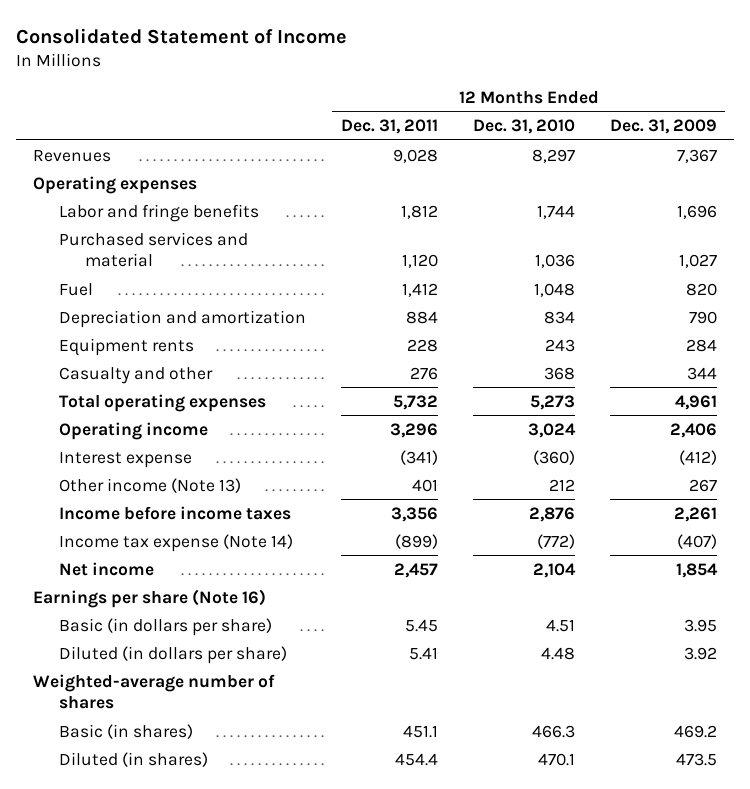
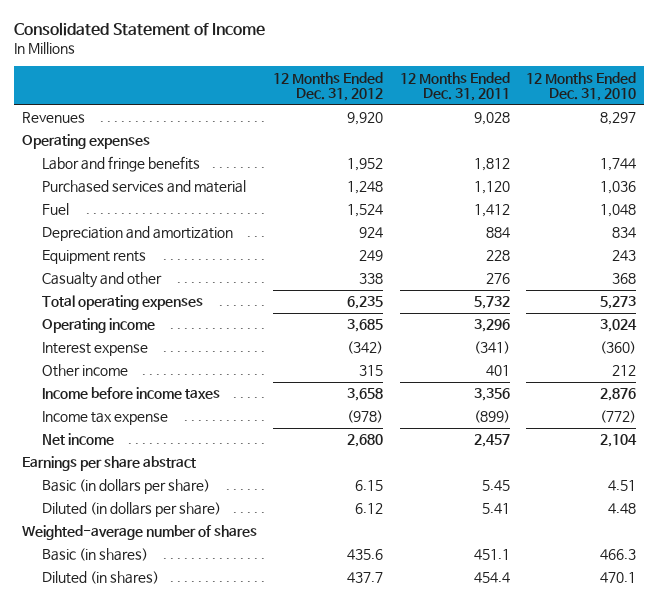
[609,119,717,135] Dec. 31, 2009 -> none
none -> [273,71,384,102] 12 Months Ended Dec. 31, 2012
[59,477,242,493] Other income (Note 13) -> [41,364,128,378] Other income
[59,533,294,552] Income tax expense (Note 14) -> [41,411,168,426] Income tax expense
[33,588,267,608] Earnings per share (Note 16) -> [22,456,197,472] Earnings per share abstract

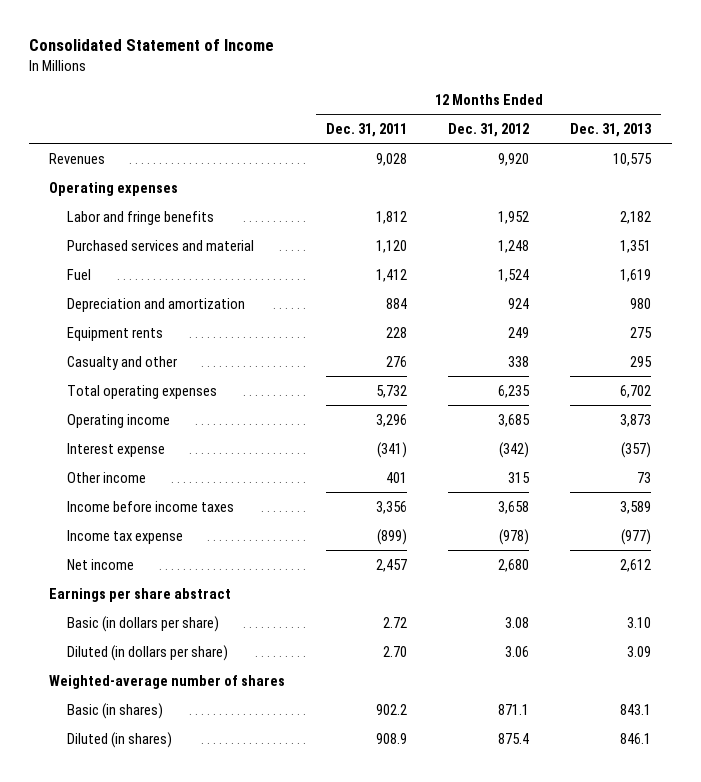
[525,71,636,102] 12 Months Ended Dec. 31, 2010 -> none
none -> [570,122,653,137] Dec. 31, 2013
[355,480,384,492] 6.15 -> [505,616,530,628] 3.08
[481,480,510,492] 5.45 -> [383,616,408,628] 2.72
[355,503,384,515] 6.12 -> [505,645,530,657] 3.06
[481,503,510,515] 5.41 -> [383,645,408,657] 2.70
[347,549,384,561] 435.6 -> [498,703,530,715] 871.1
[473,549,510,561] 451.1 -> [376,703,408,715] 902.2
[347,572,384,584] 437.7 -> [498,732,530,744] 875.4
[473,572,510,584] 454.4 -> [376,732,408,744] 908.9

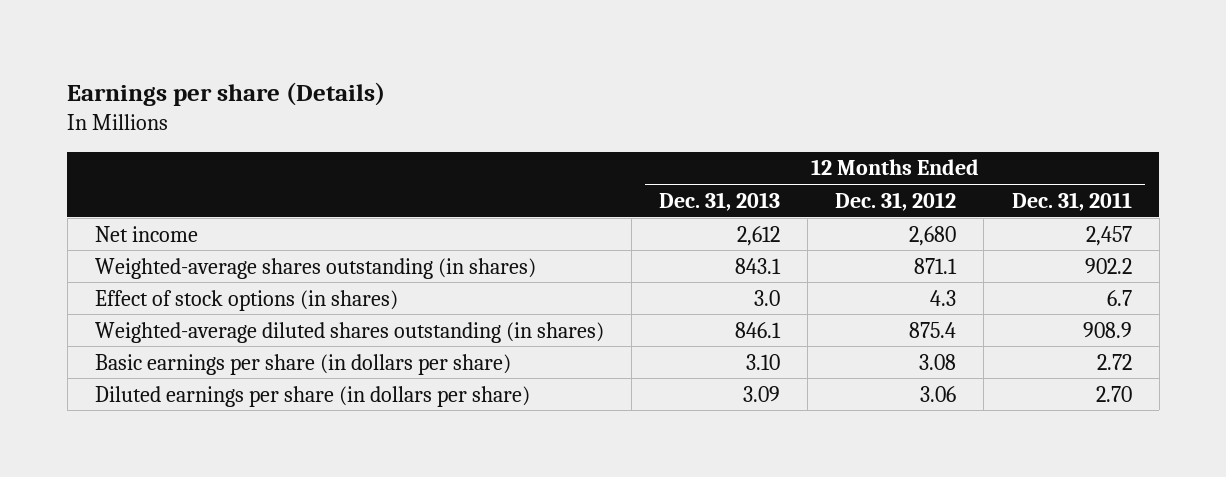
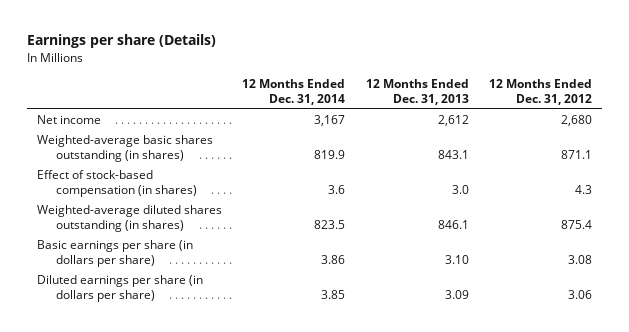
[1011,191,1132,211] Dec. 31, 2011 -> none
none -> [242,78,346,105] 12 Months Ended Dec. 31, 2014
[94,257,536,279] Weighted-average shares outstanding (in shares) -> [36,135,213,163] Weighted-average basic shares outstanding (in shares)
[94,289,398,311] Effect of stock options (in shares) -> [36,170,197,198] Effect of stock-based compensation (in shares)

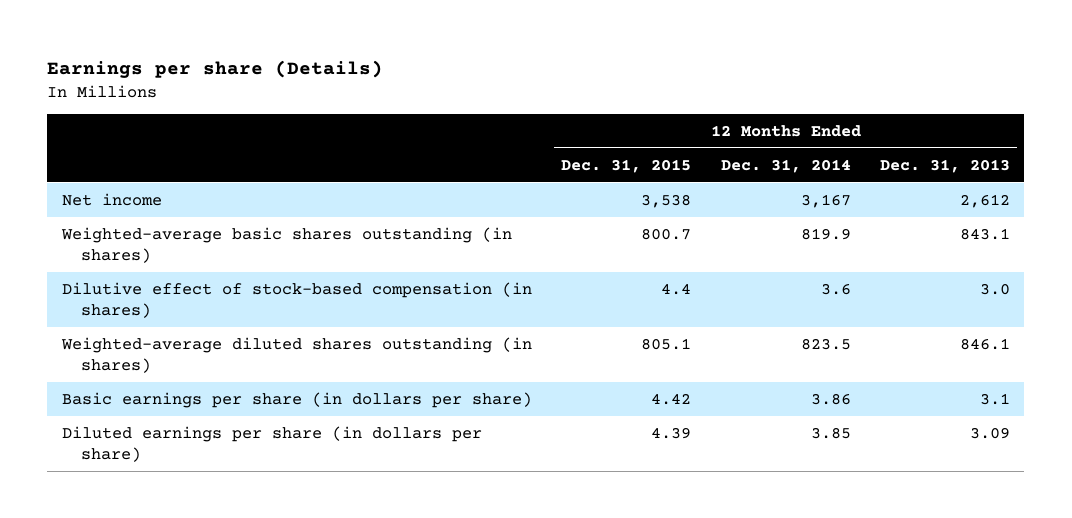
[489,78,593,105] 12 Months Ended Dec. 31, 2012 -> none
none -> [561,158,692,173] Dec. 31, 2015
[36,170,197,198] Effect of stock-based compensation (in shares) -> [61,282,532,319] Dilutive effect of stock-based compensation (in shares)
[444,255,469,265] 3.10 -> [979,393,1010,406] 3.1

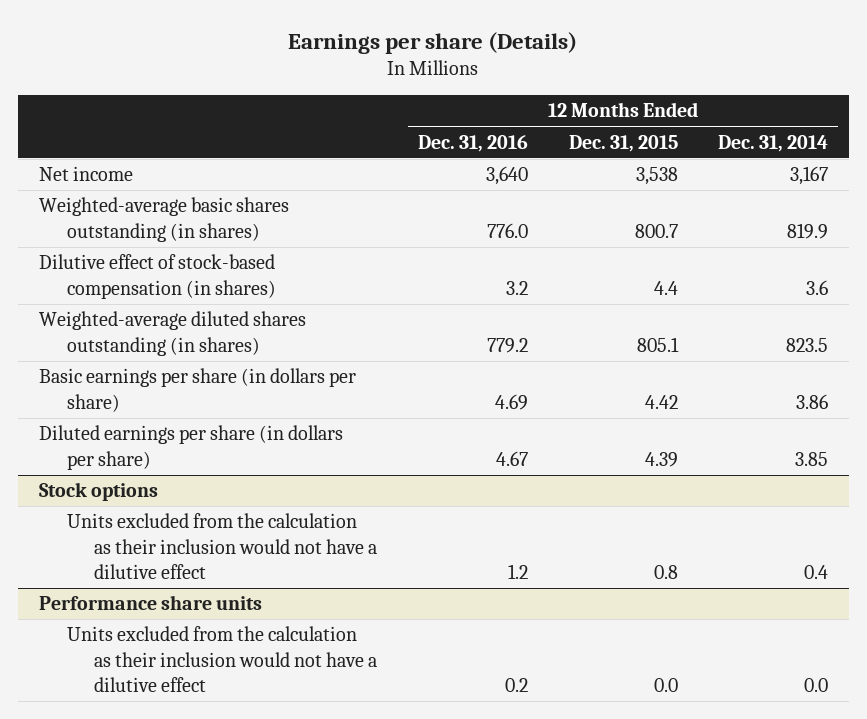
[879,158,1010,173] Dec. 31, 2013 -> none
none -> [418,134,529,152] Dec. 31, 2016
none -> [38,482,158,502] Stock options
none -> [66,513,378,580] Units excluded from the calculation as their inclusion would not have a dilutive effect
none -> [38,595,262,611] Performance share units
none -> [66,626,378,693] Units excluded from the calculation as their inclusion would not have a dilutive effect

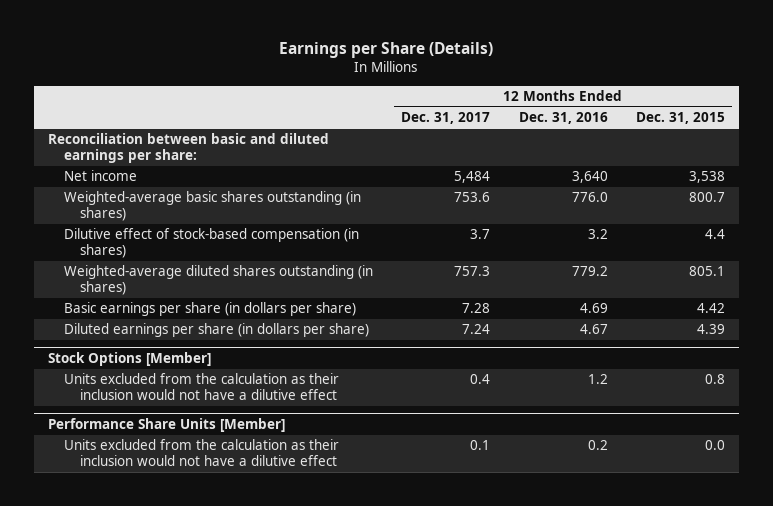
[288,31,578,54] Earnings per share (Details) -> [279,42,494,59] Earnings per Share (Details)
[718,134,829,152] Dec. 31, 2014 -> none
none -> [401,112,491,125] Dec. 31, 2017
none -> [48,133,330,164] Reconciliation between basic and diluted earnings per share:
[38,482,158,502] Stock options -> [48,352,212,367] Stock Options [Member]
[38,595,262,611] Performance share units -> [48,418,286,433] Performance Share Units [Member]

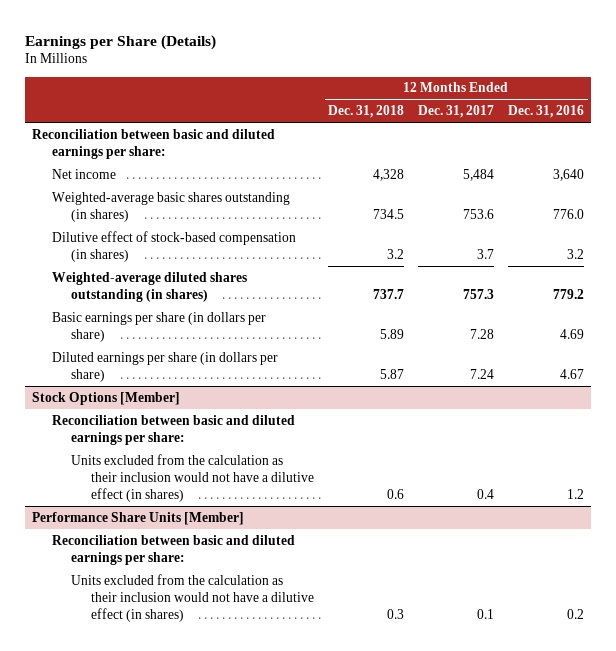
[635,112,725,125] Dec. 31, 2015 -> none
none -> [328,105,405,119] Dec. 31, 2018
none -> [51,414,295,445] Reconciliation between basic and diluted earnings per share:
[63,373,339,401] Units excluded from the calculation as their inclusion would not have a dilutive effect -> [71,453,315,503] Units excluded from the calculation as their inclusion would not have a dilutive effect (in shares)
none -> [51,534,295,565] Reconciliation between basic and diluted earnings per share:
[63,439,339,467] Units excluded from the calculation as their inclusion would not have a dilutive effect -> [71,573,315,623] Units excluded from the calculation as their inclusion would not have a dilutive effect (in shares)

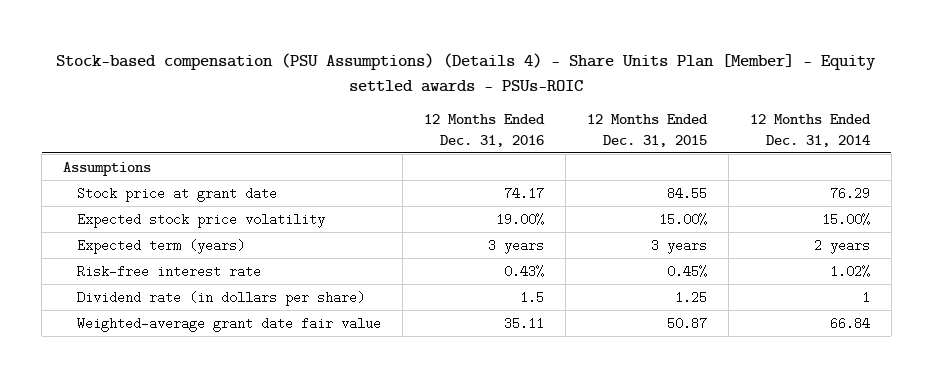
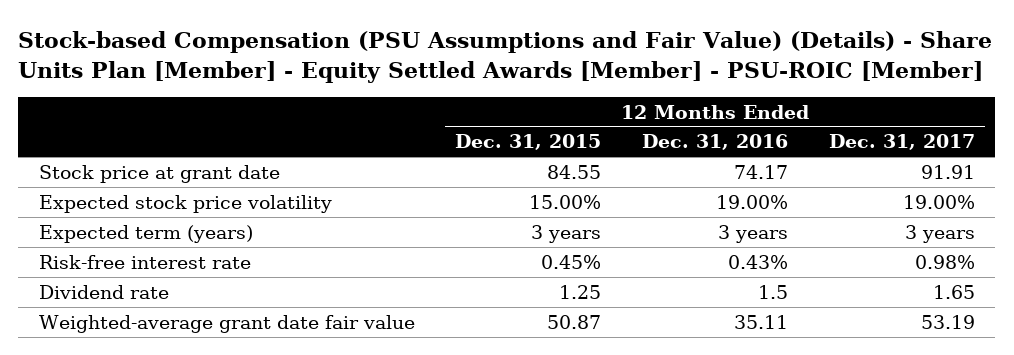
[56,53,877,92] Stock-based compensation (PSU Assumptions) (Details 4) - Share Units Plan [Member] - Equity settled awards - PSUs-ROIC -> [18,31,993,83] Stock-based Compensation (PSU Assumptions and Fair Value) (Details) - Share Units Plan [Member] - Equity Settled Awards [Member] - PSU-ROIC [Member]
[749,114,871,147] 12 Months Ended Dec. 31, 2014 -> none
none -> [828,134,975,151] Dec. 31, 2017
[63,161,152,176] Assumptions -> none
[77,290,366,306] Dividend rate (in dollars per share) -> [38,284,169,299] Dividend rate

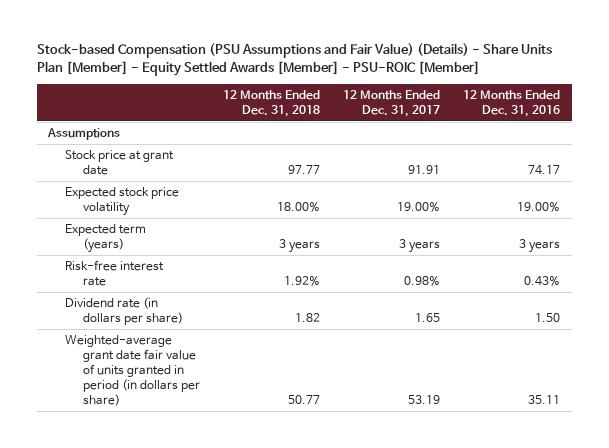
[455,134,602,151] Dec. 31, 2015 -> none
none -> [223,89,321,117] 12 Months Ended Dec. 31, 2018
none -> [47,128,121,141] Assumptions
[38,284,169,299] Dividend rate -> [65,297,183,326] Dividend rate (in dollars per share)
[758,284,789,299] 1.5 -> [535,313,561,323] 1.50
[38,314,415,333] Weighted-average grant date fair value -> [65,335,200,406] Weighted-average grant date fair value of units granted in period (in dollars per share)

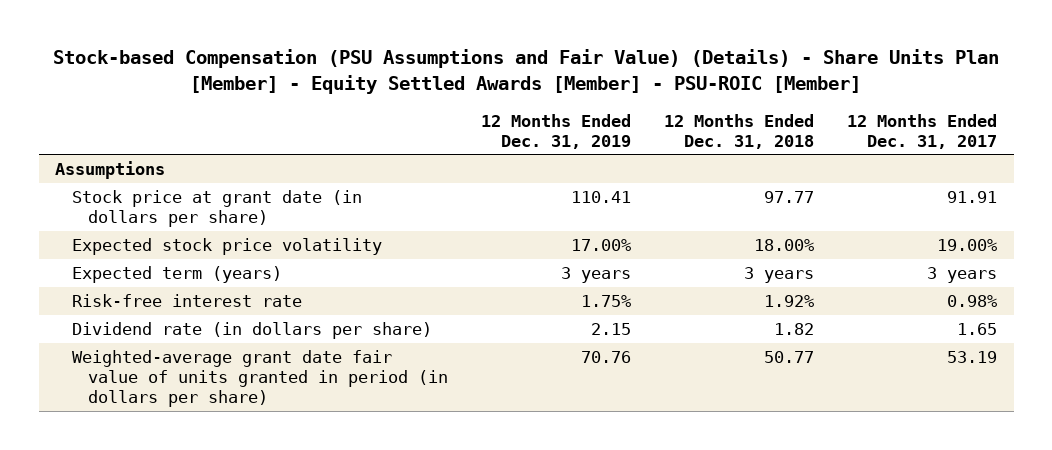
[463,89,561,117] 12 Months Ended Dec. 31, 2016 -> none
none -> [480,113,631,149] 12 Months Ended Dec. 31, 2019
[65,150,175,176] Stock price at grant date -> [71,189,362,227] Stock price at grant date (in dollars per share)

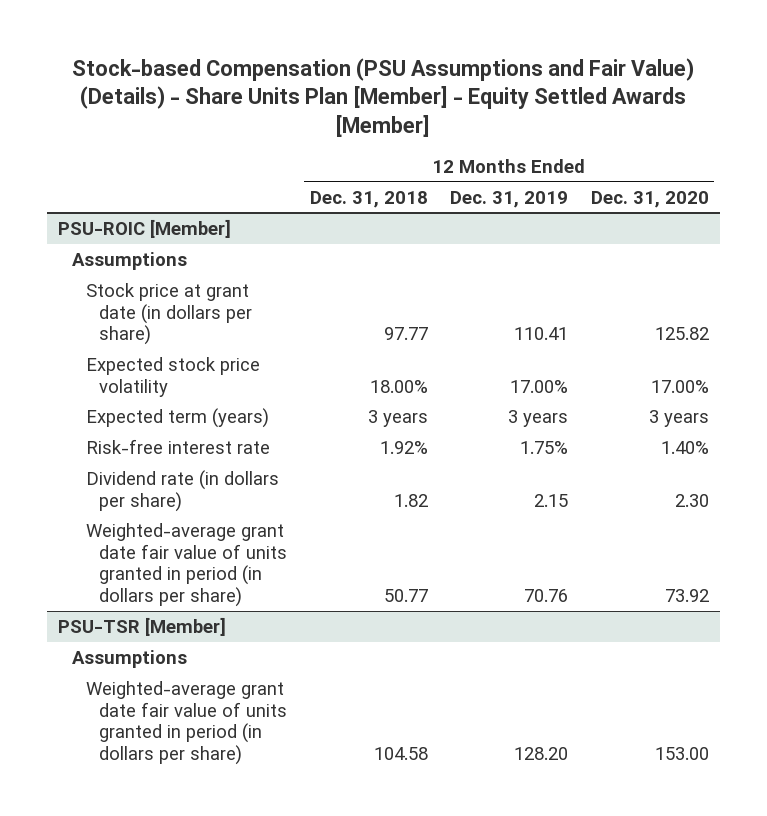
[53,49,1000,95] Stock-based Compensation (PSU Assumptions and Fair Value) (Details) - Share Units Plan [Member] - Equity Settled Awards [Member] - PSU-ROIC [Member] -> [72,57,695,137] Stock-based Compensation (PSU Assumptions and Fair Value) (Details) - Share Units Plan [Member] - Equity Settled Awards [Member]
[847,113,998,149] 12 Months Ended Dec. 31, 2017 -> none
none -> [590,190,709,208] Dec. 31, 2020
none -> [58,218,232,238] PSU-ROIC [Member]
none -> [58,616,227,636] PSU-TSR [Member]
none -> [71,649,187,668] Assumptions
none -> [85,680,288,766] Weighted-average grant date fair value of units granted in period (in dollars per share)

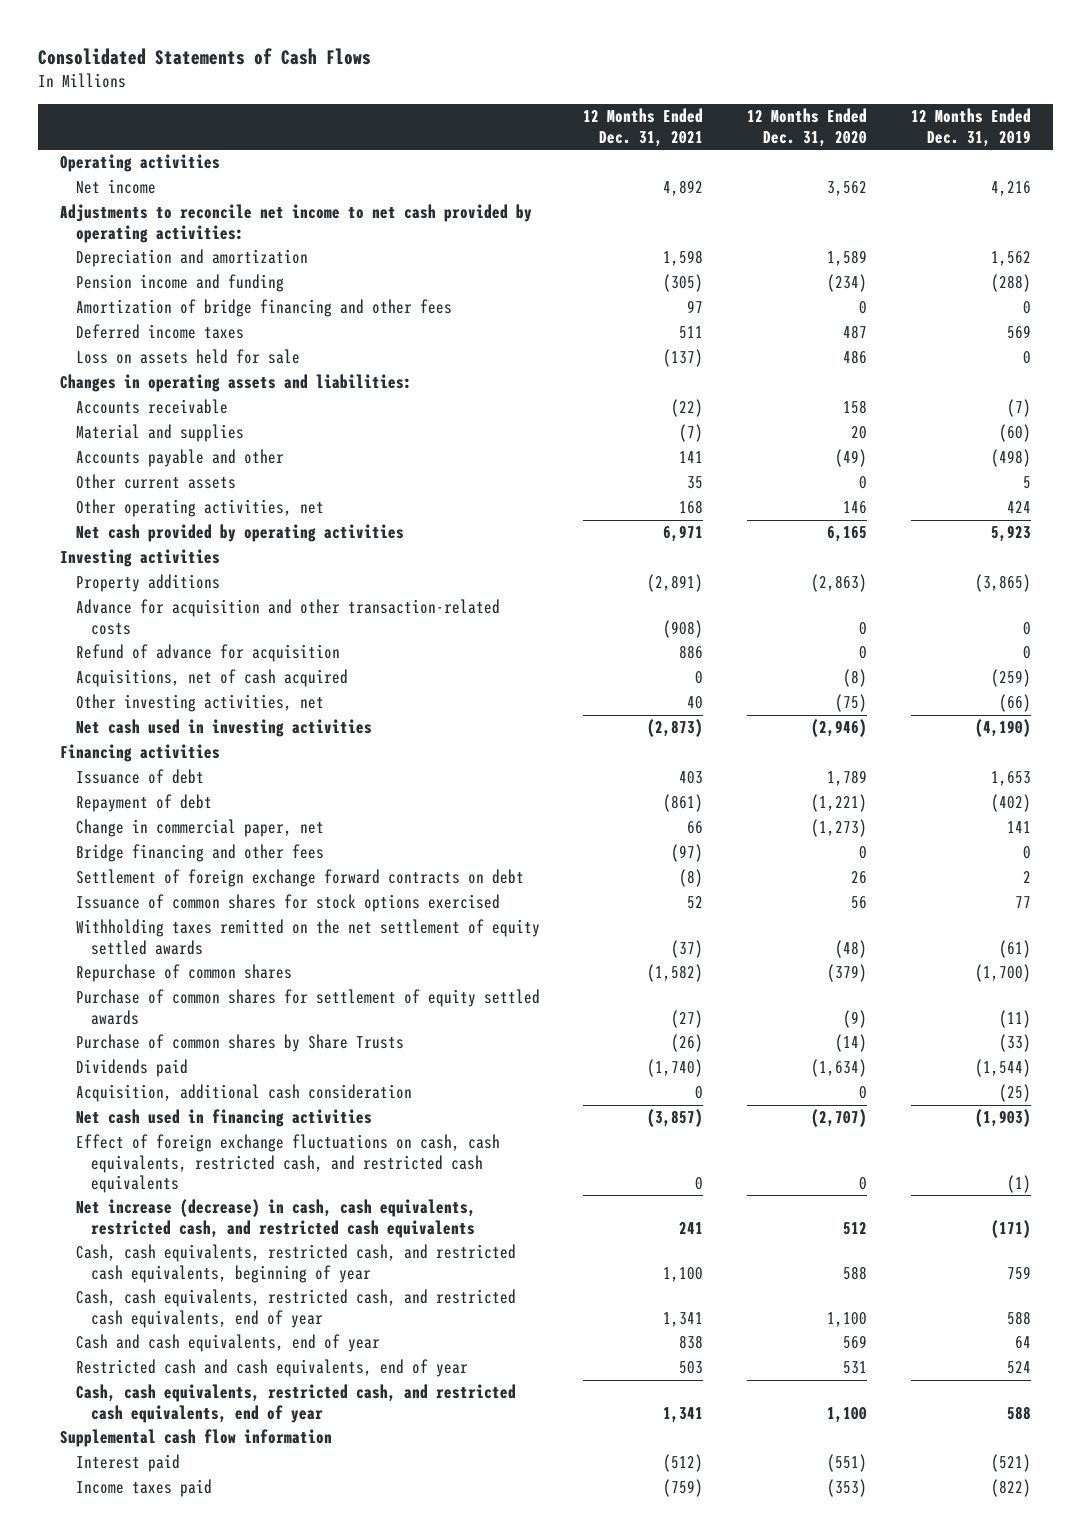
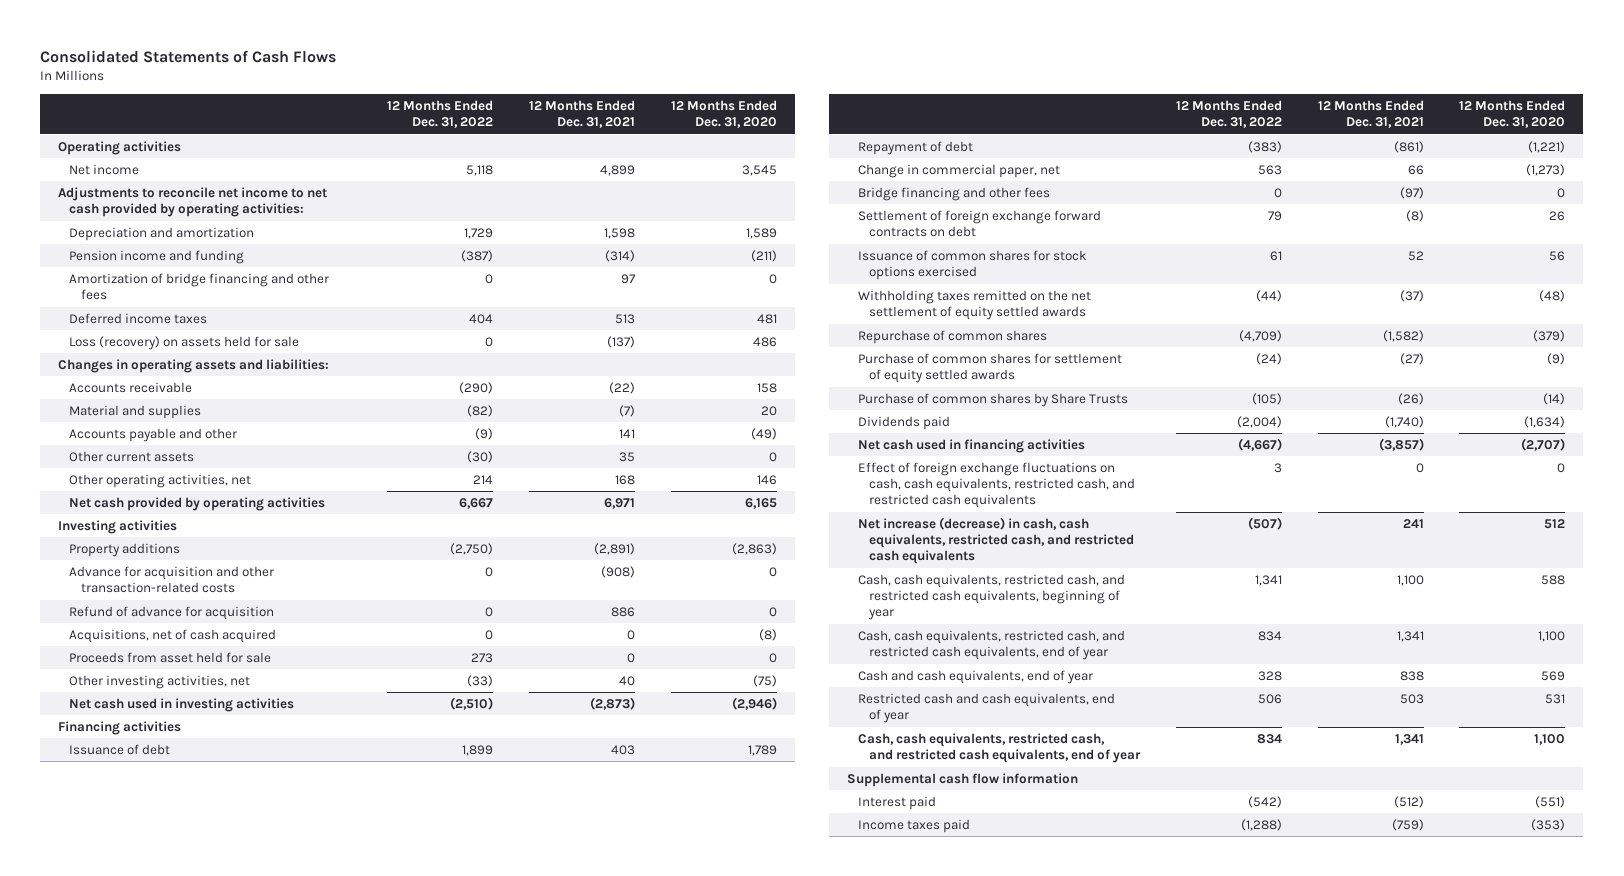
[910,108,1031,147] 12 Months Ended Dec. 31, 2019 -> none
none -> [387,99,494,129] 12 Months Ended Dec. 31, 2022
[663,180,704,197] 4,892 -> [600,165,636,177] 4,899
[827,181,868,197] 3,562 -> [741,165,777,177] 3,545
[663,274,704,293] (305) -> [605,250,636,263] (314)
[827,274,868,293] (234) -> [750,250,777,263] (211)
[679,326,704,340] 511 -> [615,314,636,325] 513
[843,325,868,340] 487 -> [756,314,777,325] 481
[75,349,300,365] Loss on assets held for sale -> [69,336,300,351] Loss (recovery) on assets held for sale
none -> [69,652,272,664] Proceeds from asset held for sale
[75,1084,412,1103] Acquisition, additional cash consideration -> none

